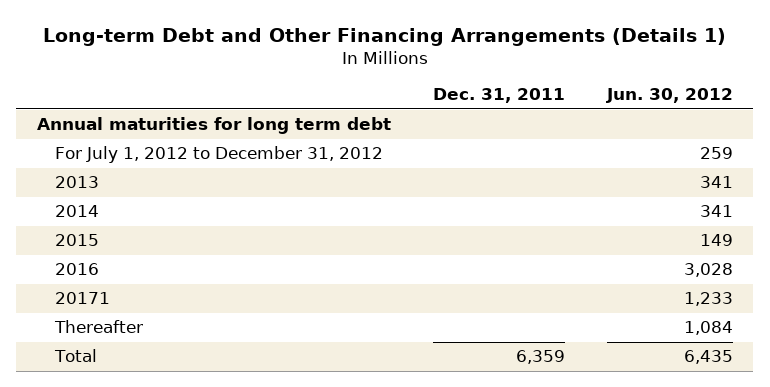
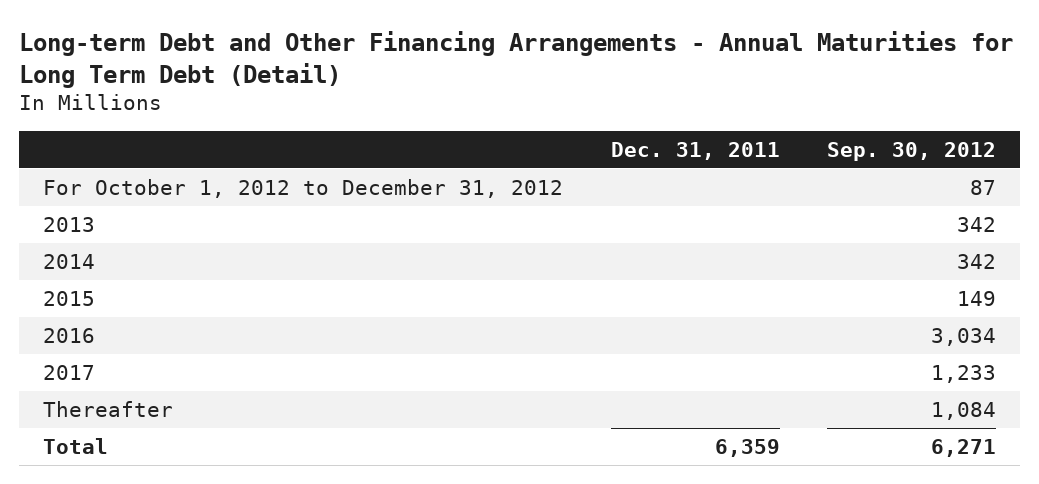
[42,27,726,46] Long-term Debt and Other Financing Arrangements (Details 1) -> [18,30,1013,88] Long-term Debt and Other Financing Arrangements - Annual Maturities for Long Term Debt (Detail)
[605,88,733,104] Jun. 30, 2012 -> none
none -> [827,141,997,161] Sep. 30, 2012
[37,117,392,135] Annual maturities for long term debt -> none
[54,146,383,164] For July 1, 2012 to December 31, 2012 -> [42,178,563,198] For October 1, 2012 to December 31, 2012
[54,292,110,305] 20171 -> none
none -> [42,364,95,380] 2017

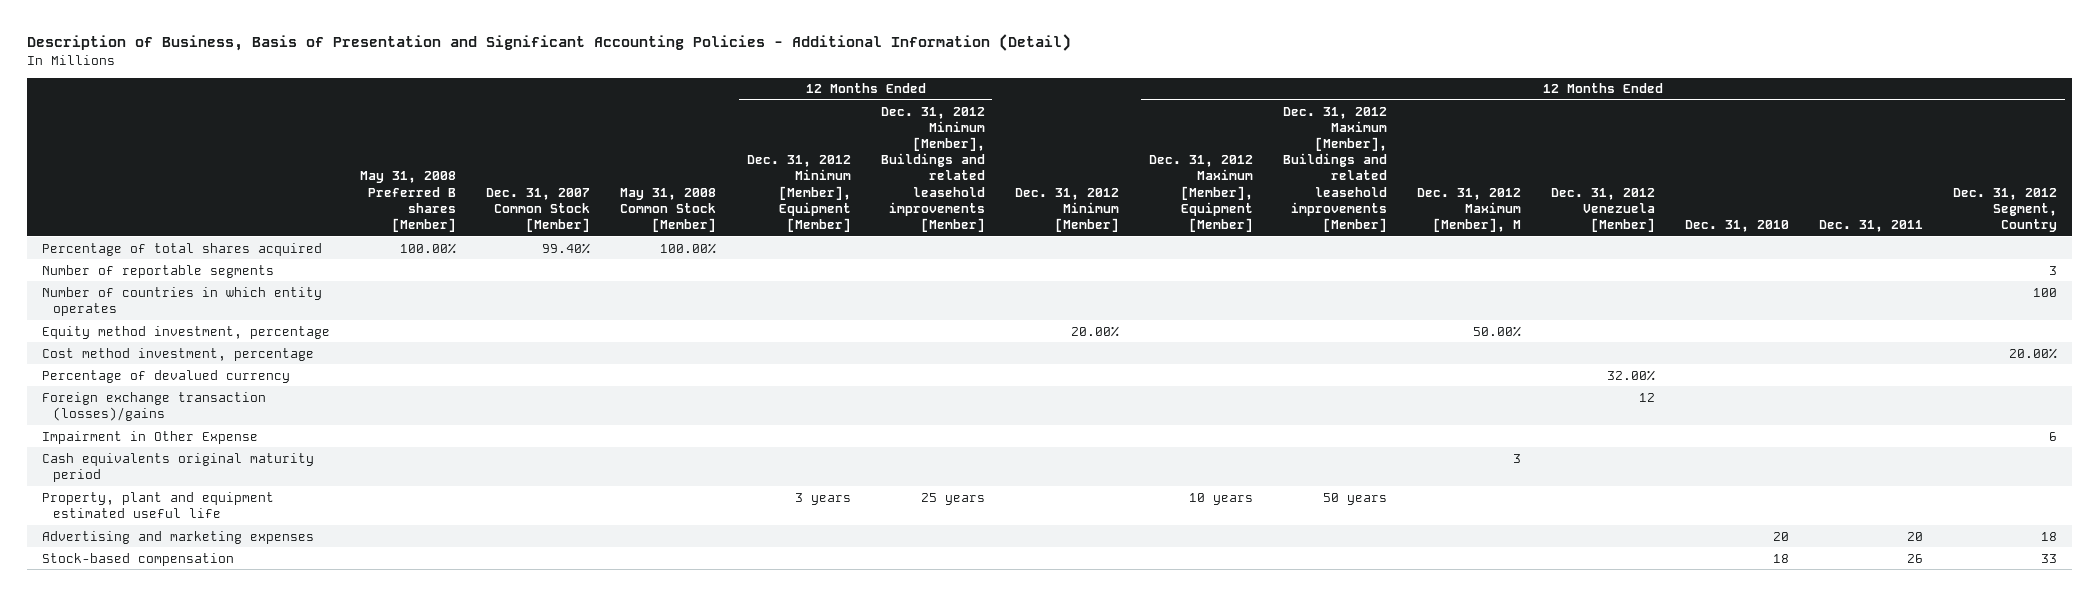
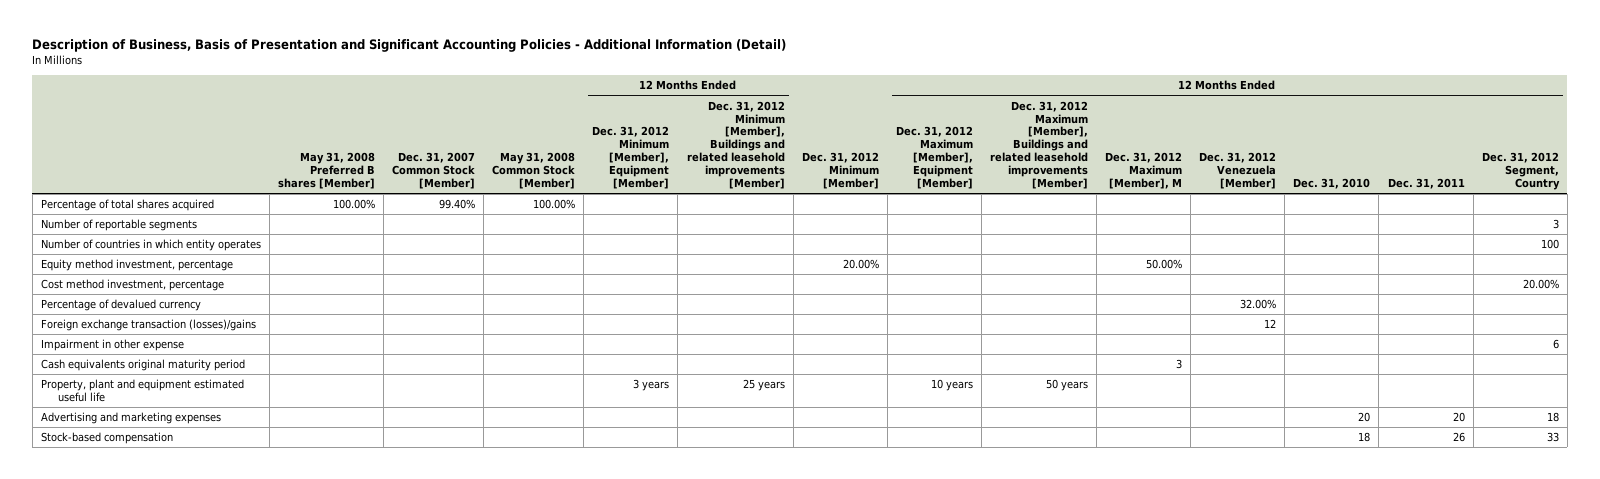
[42,430,259,444] Impairment in Other Expense -> [40,339,184,352] Impairment in other expense

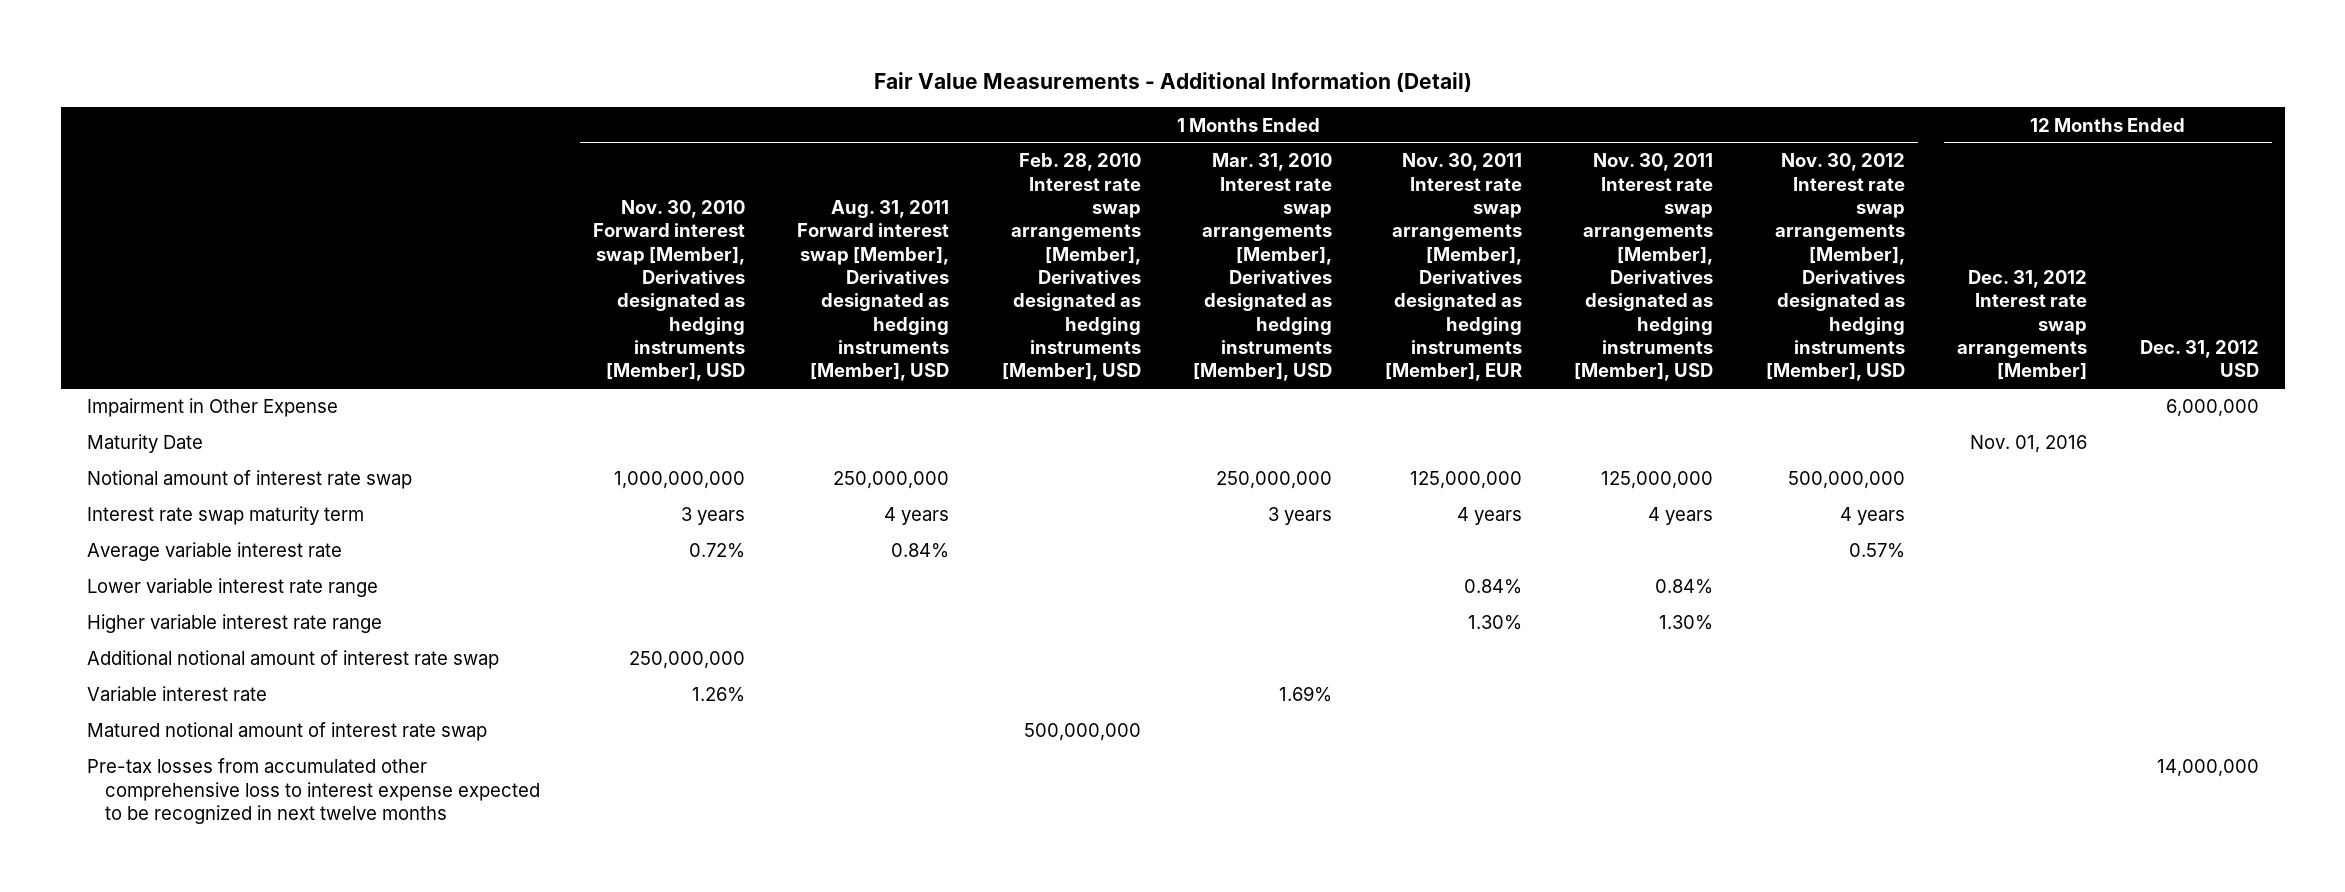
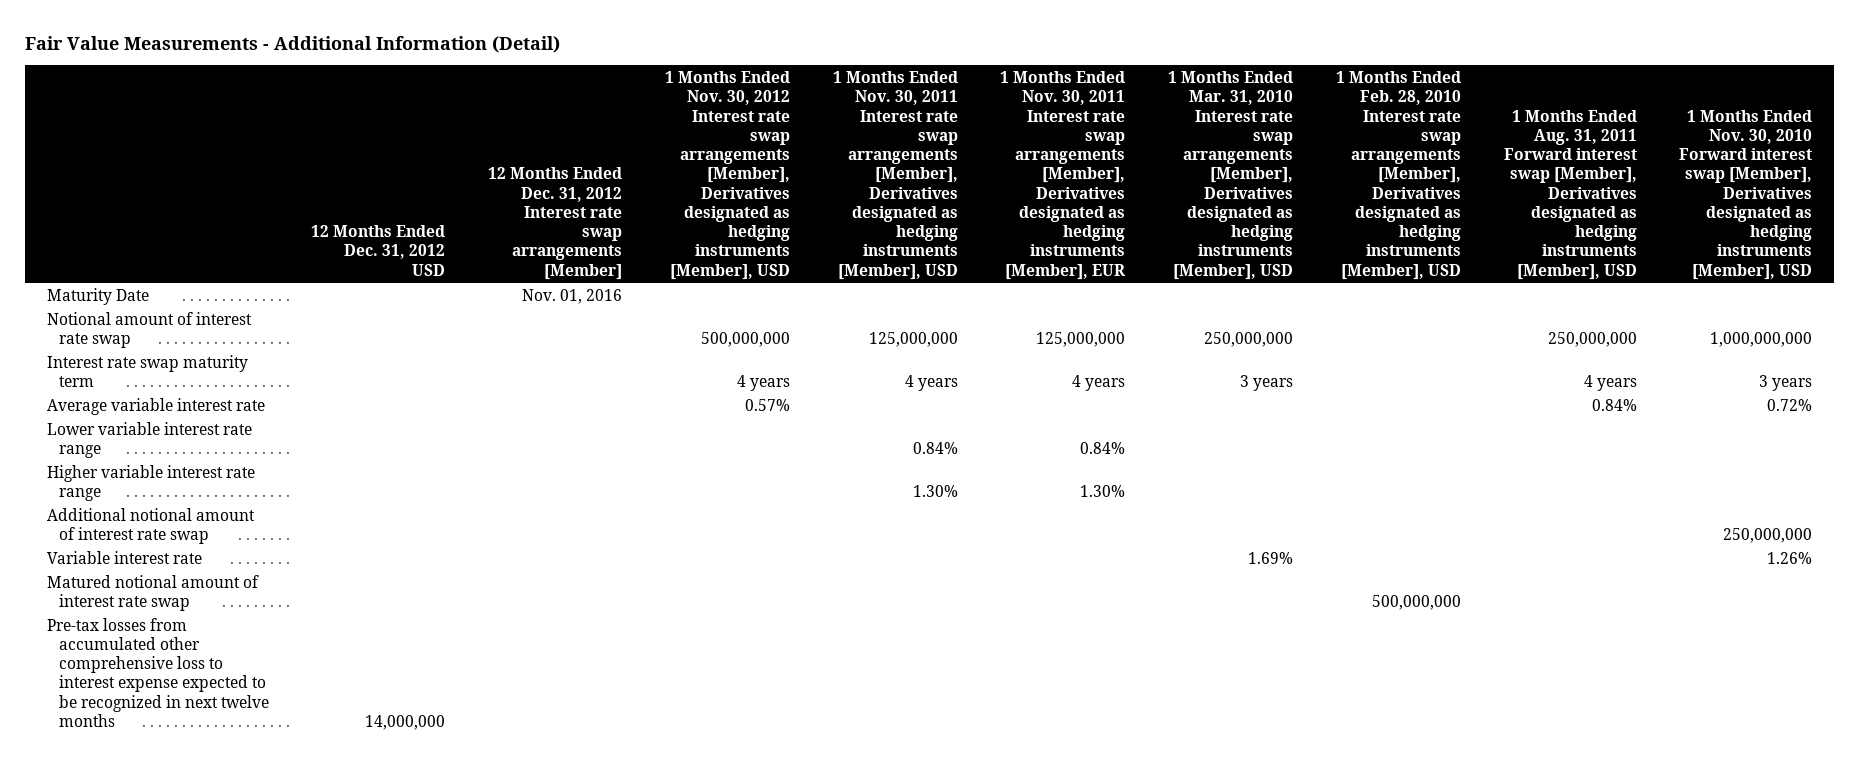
[86,398,338,418] Impairment in Other Expense -> none

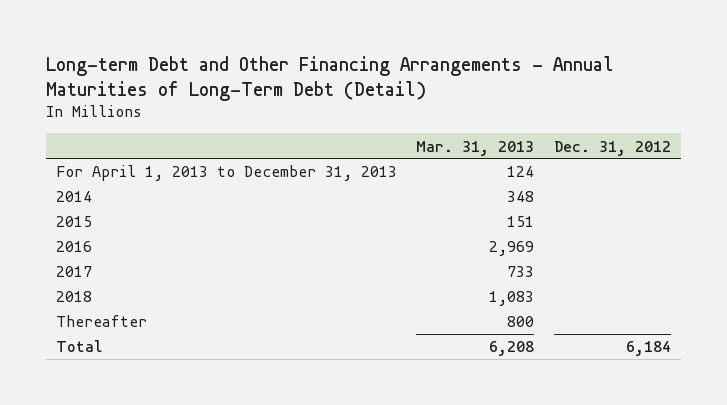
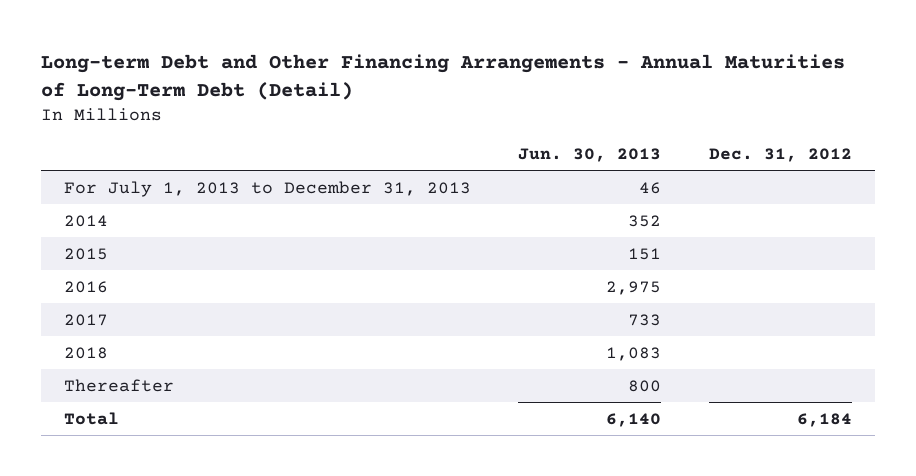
[416,140,535,156] Mar. 31, 2013 -> none
none -> [518,147,662,162] Jun. 30, 2013
[55,165,397,182] For April 1, 2013 to December 31, 2013 -> [64,180,472,197] For July 1, 2013 to December 31, 2013

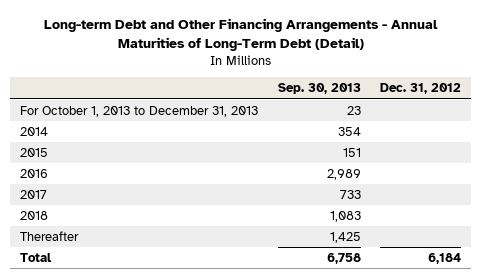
[518,147,662,162] Jun. 30, 2013 -> none
none -> [277,83,361,95] Sep. 30, 2013
[64,180,472,197] For July 1, 2013 to December 31, 2013 -> [20,105,259,117] For October 1, 2013 to December 31, 2013

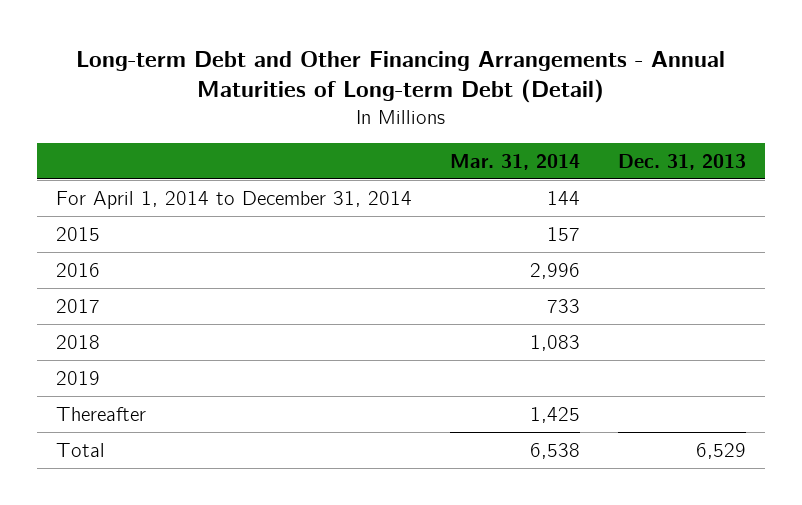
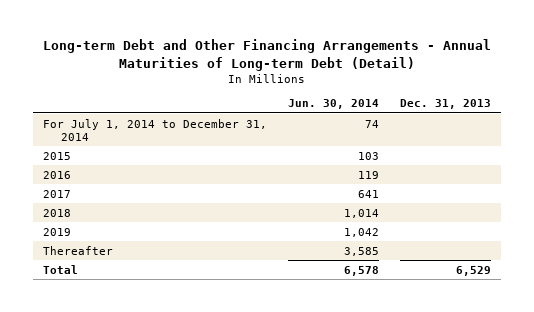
[450,153,581,170] Mar. 31, 2014 -> none
none -> [288,99,380,110] Jun. 30, 2014
[56,190,413,209] For April 1, 2014 to December 31, 2014 -> [43,118,268,142] For July 1, 2014 to December 31, 2014

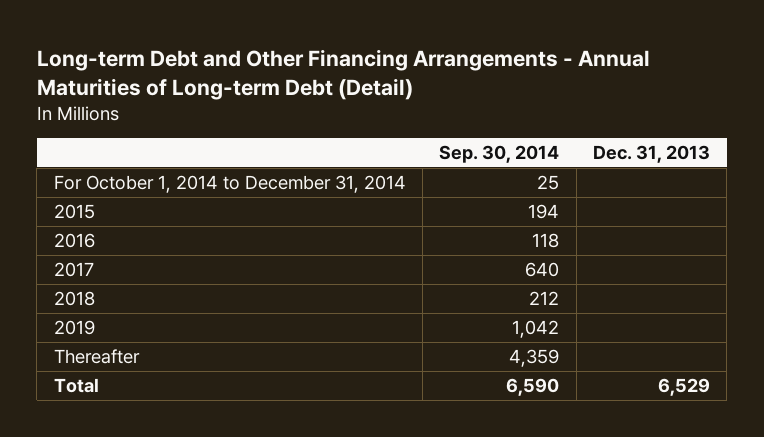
[288,99,380,110] Jun. 30, 2014 -> none
none -> [439,144,560,163] Sep. 30, 2014
[43,118,268,142] For July 1, 2014 to December 31, 2014 -> [53,174,406,193] For October 1, 2014 to December 31, 2014

